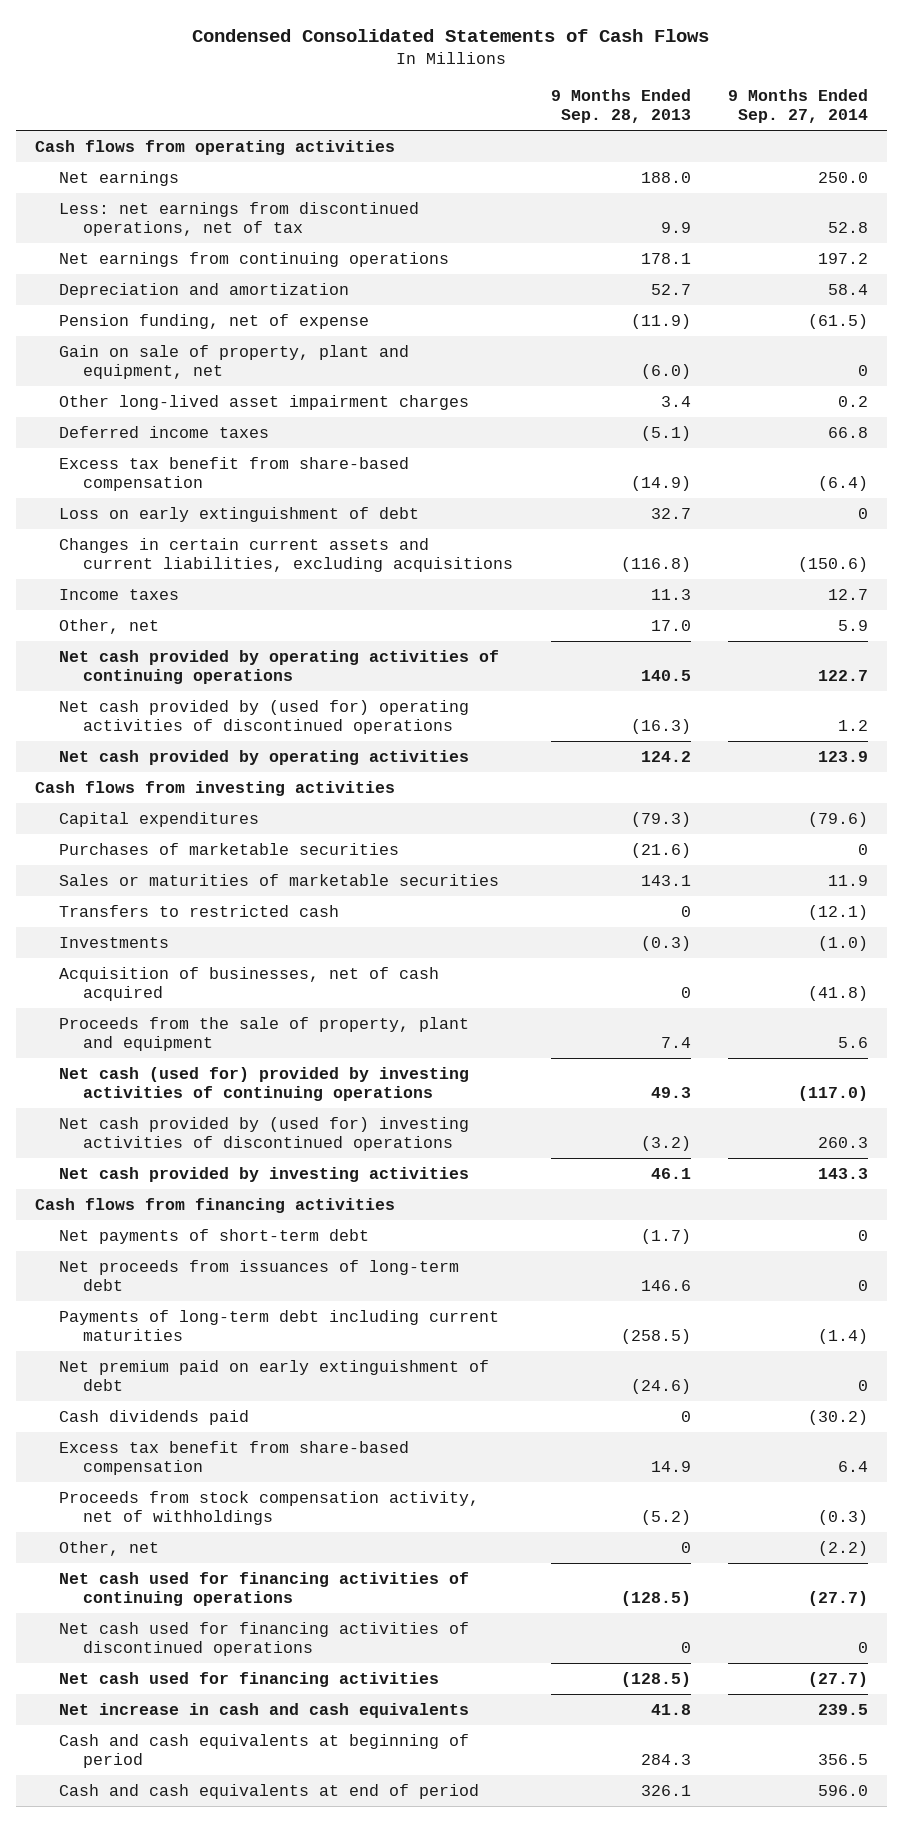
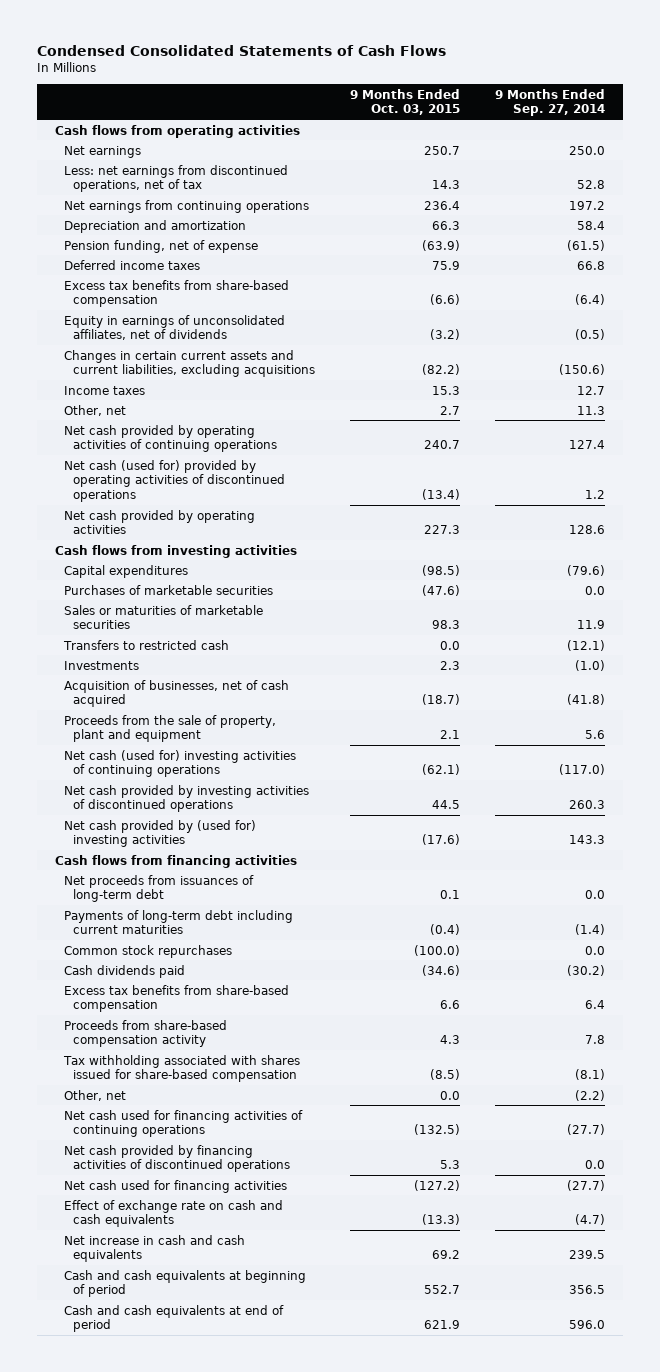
[550,89,691,124] 9 Months Ended Sep. 28, 2013 -> none
none -> [350,88,461,116] 9 Months Ended Oct. 03, 2015
[59,344,410,379] Gain on sale of property, plant and equipment, net -> none
[59,394,470,410] Other long-lived asset impairment charges -> none
[59,506,420,522] Loss on early extinguishment of debt -> none
[59,456,410,491] Excess tax benefit from share-based compensation -> [63,279,289,308] Excess tax benefits from share-based compensation
none -> [63,314,285,341] Equity in earnings of unconsolidated affiliates, net of dividends
[837,619,868,631] 5.9 -> [577,405,606,415] 11.3
[817,669,868,681] 122.7 -> [569,440,606,450] 127.4
[59,699,470,734] Net cash provided by (used for) operating activities of discontinued operations -> [63,459,286,502] Net cash (used for) provided by operating activities of discontinued operations
[817,750,868,762] 123.9 -> [569,525,606,535] 128.6
[857,843,868,855] 0 -> [585,585,606,595] 0.0
[59,1066,470,1101] Net cash (used for) provided by investing activities of continuing operations -> [63,749,296,778] Net cash (used for) investing activities of continuing operations
[59,1116,470,1151] Net cash provided by (used for) investing activities of discontinued operations -> [63,784,309,813] Net cash provided by investing activities of discontinued operations
[59,1166,470,1182] Net cash provided by investing activities -> [63,819,256,848] Net cash provided by (used for) investing activities
[59,1228,370,1244] Net payments of short-term debt -> none
[857,1279,868,1291] 0 -> [585,890,606,900] 0.0
[59,1359,490,1391] Net premium paid on early extinguishment of debt -> none
none -> [63,944,232,958] Common stock repurchases
[59,1490,480,1525] Proceeds from stock compensation activity, net of withholdings -> none
[59,1440,410,1475] Excess tax benefit from share-based compensation -> [63,984,289,1013] Excess tax benefits from share-based compensation
none -> [63,1019,227,1048] Proceeds from share-based compensation activity
none -> [62,1054,300,1083] Tax withholding associated with shares issued for share-based compensation
[59,1621,470,1656] Net cash used for financing activities of discontinued operations -> [63,1144,291,1173] Net cash provided by financing activities of discontinued operations
[857,1641,868,1653] 0 -> [585,1160,606,1170] 0.0
none -> [63,1199,283,1228] Effect of exchange rate on cash and cash equivalents

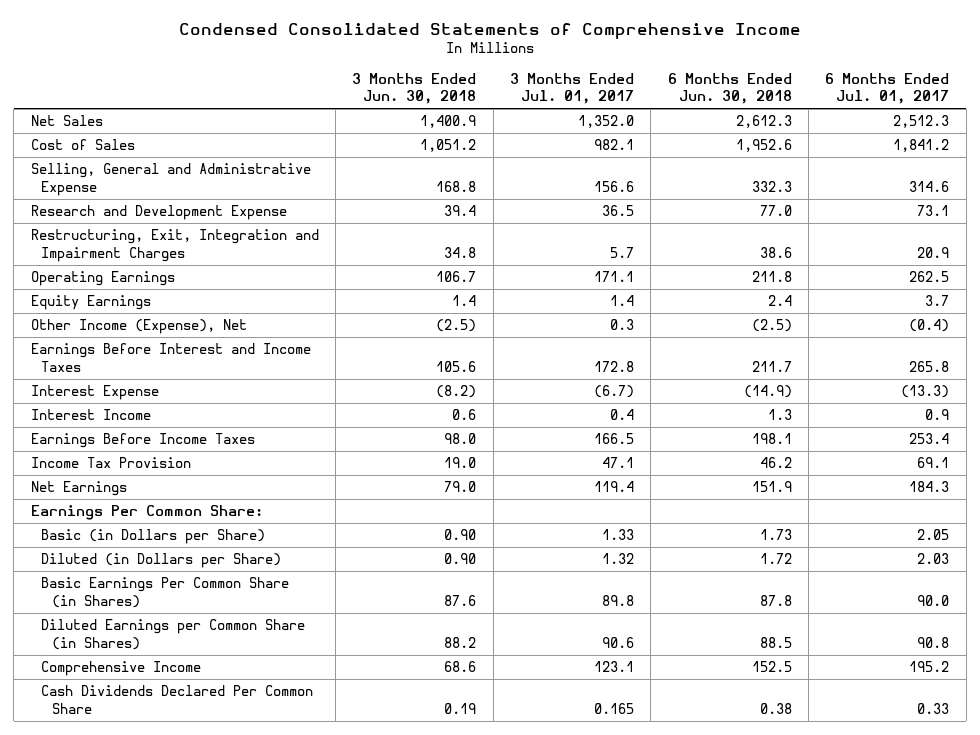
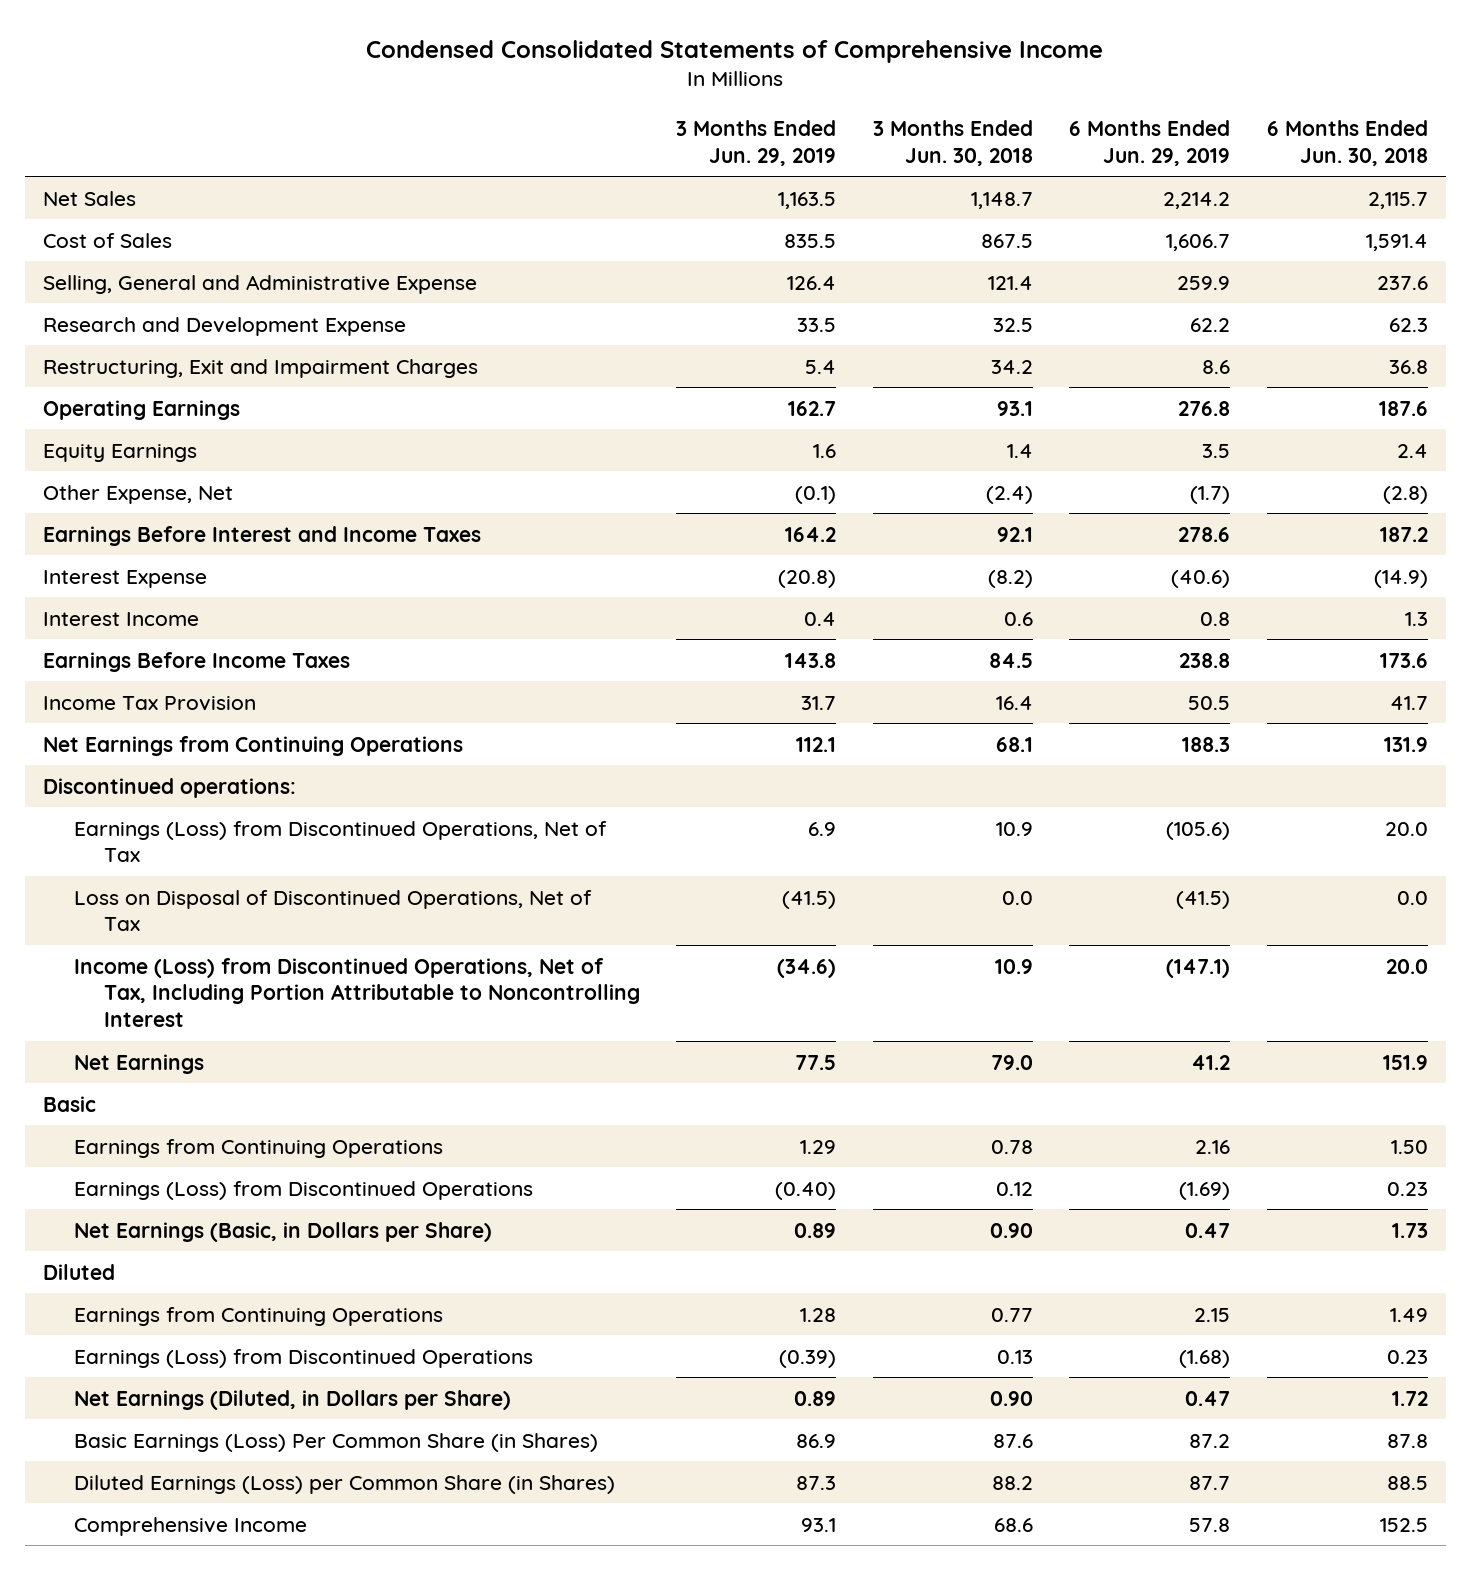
[510,72,635,105] 3 Months Ended Jul. 01, 2017 -> none
[825,72,950,105] 6 Months Ended Jul. 01, 2017 -> none
none -> [676,119,837,166] 3 Months Ended Jun. 29, 2019
none -> [1069,119,1231,166] 6 Months Ended Jun. 29, 2019
[420,115,477,129] 1,400.9 -> [970,191,1033,209] 1,148.7
[735,115,792,129] 2,612.3 -> [1367,191,1428,209] 2,115.7
[420,139,477,153] 1,051.2 -> [980,233,1033,248] 867.5
[735,139,792,153] 1,952.6 -> [1365,233,1428,251] 1,591.4
[436,180,477,192] 168.8 -> [987,275,1033,290] 121.4
[751,180,792,192] 332.3 -> [1376,275,1428,290] 237.6
[444,205,477,217] 39.4 -> [992,317,1033,332] 32.5
[759,205,792,217] 77.0 -> [1388,317,1428,332] 62.3
[30,229,319,262] Restructuring, Exit, Integration and Impairment Charges -> [43,358,479,378] Restructuring, Exit and Impairment Charges
[444,246,477,258] 34.8 -> [990,359,1033,374] 34.2
[759,246,792,258] 38.6 -> [1388,359,1428,374] 36.8
[436,271,477,283] 106.7 -> [996,400,1033,416] 93.1
[751,271,792,283] 211.8 -> [1378,400,1428,416] 187.6
[30,319,247,335] Other Income (Expense), Net -> [43,484,234,504] Other Expense, Net
[436,319,477,333] (2.5) -> [985,485,1033,504] (2.4)
[751,319,792,333] (2.5) -> [1382,485,1428,504] (2.8)
[436,360,477,372] 105.6 -> [996,526,1033,542] 92.1
[751,360,792,372] 211.7 -> [1379,526,1428,542] 187.2
[444,433,477,445] 98.0 -> [988,652,1033,668] 84.5
[751,433,792,445] 198.1 -> [1379,652,1428,668] 173.6
[444,457,477,469] 19.0 -> [995,695,1033,710] 16.4
[759,457,792,469] 46.2 -> [1389,695,1428,710] 41.7
none -> [43,735,464,756] Net Earnings from Continuing Operations
none -> [43,777,297,798] Discontinued operations:
none -> [73,820,607,863] Earnings (Loss) from Discontinued Operations, Net of Tax
none -> [73,889,592,932] Loss on Disposal of Discontinued Operations, Net of Tax
none -> [73,957,640,1027] Income (Loss) from Discontinued Operations, Net of Tax, Including Portion Attributable to Noncontrolling Interest
[30,505,263,521] Earnings Per Common Share: -> none
none -> [43,1095,97,1112] Basic
none -> [73,1138,443,1158] Earnings from Continuing Operations
none -> [73,1180,533,1200] Earnings (Loss) from Discontinued Operations
[41,529,266,545] Basic (in Dollars per Share) -> [73,1221,492,1242] Net Earnings (Basic, in Dollars per Share)
none -> [43,1263,116,1280] Diluted
none -> [73,1306,443,1326] Earnings from Continuing Operations
none -> [73,1348,533,1368] Earnings (Loss) from Discontinued Operations
[41,553,282,569] Diluted (in Dollars per Share) -> [73,1389,511,1410] Net Earnings (Diluted, in Dollars per Share)
[41,577,290,608] Basic Earnings Per Common Share (in Shares) -> [73,1432,598,1452] Basic Earnings (Loss) Per Common Share (in Shares)
[41,619,306,650] Diluted Earnings per Common Share (in Shares) -> [73,1474,615,1494] Diluted Earnings (Loss) per Common Share (in Shares)
[41,685,314,714] Cash Dividends Declared Per Common Share -> none

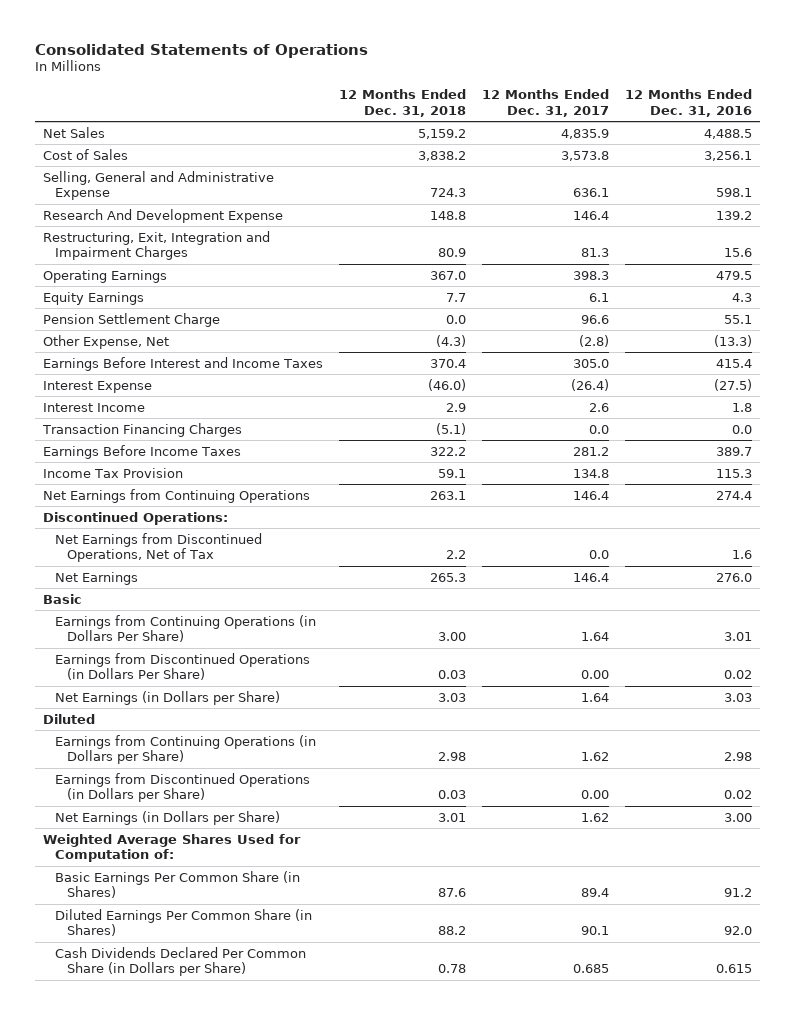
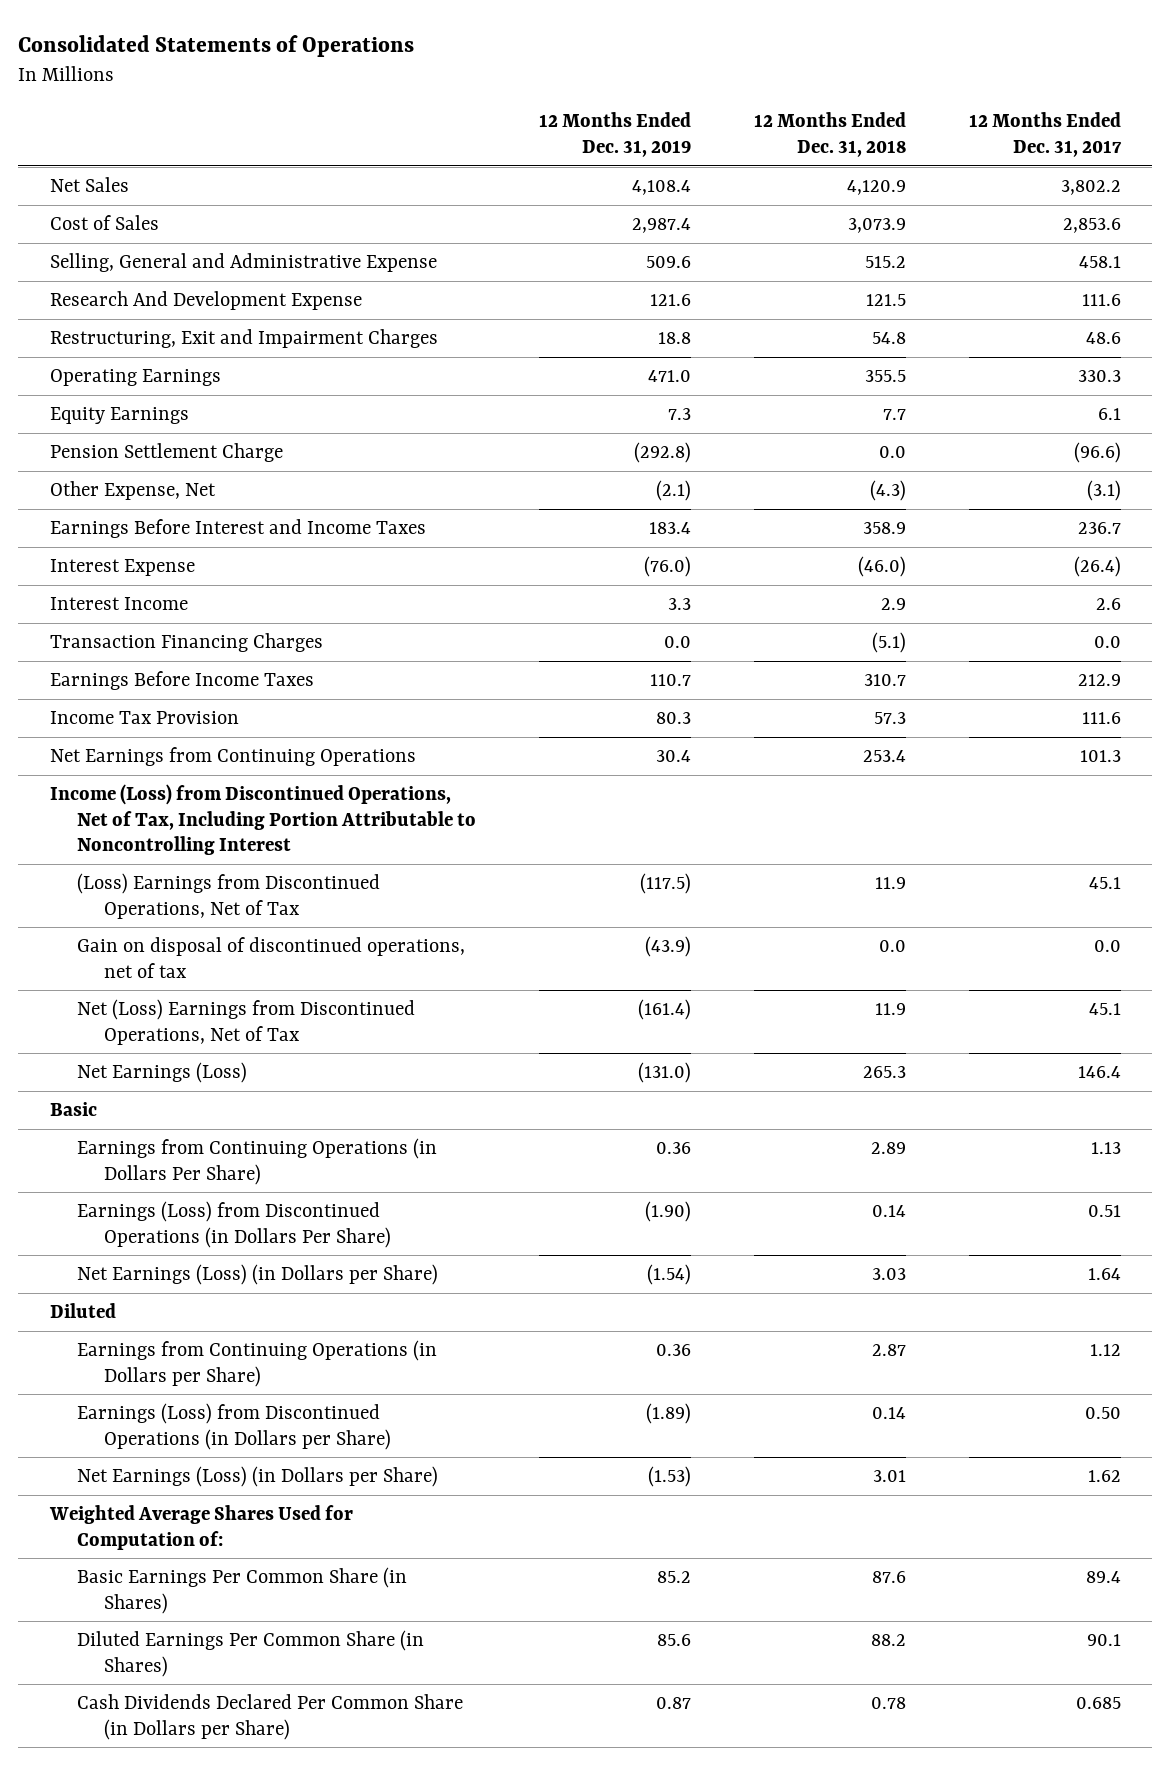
[624,89,752,117] 12 Months Ended Dec. 31, 2016 -> none
none -> [538,112,691,157] 12 Months Ended Dec. 31, 2019
[418,128,467,139] 5,159.2 -> [846,180,906,196] 4,120.9
[561,128,610,139] 4,835.9 -> [1060,180,1121,196] 3,802.2
[418,150,467,161] 3,838.2 -> [847,218,906,234] 3,073.9
[561,150,610,161] 3,573.8 -> [1062,218,1121,234] 2,853.6
[430,188,467,198] 724.3 -> [864,256,906,269] 515.2
[573,188,610,198] 636.1 -> [1078,256,1121,269] 458.1
[430,210,467,220] 148.8 -> [865,294,906,307] 121.5
[573,210,610,220] 146.4 -> [1081,294,1121,307] 111.6
[43,230,271,261] Restructuring, Exit, Integration and Impairment Charges -> [49,329,438,349] Restructuring, Exit and Impairment Charges
[438,248,467,258] 80.9 -> [871,332,906,345] 54.8
[581,248,610,258] 81.3 -> [1085,332,1121,345] 48.6
[430,270,467,280] 367.0 -> [864,370,906,383] 355.5
[573,270,610,280] 398.3 -> [1077,370,1121,383] 330.3
[581,314,610,324] 96.6 -> [1073,442,1121,464] (96.6)
[579,334,610,347] (2.8) -> [1086,480,1121,502] (3.1)
[430,358,467,368] 370.4 -> [862,522,906,535] 358.9
[573,358,610,368] 305.0 -> [1077,522,1121,535] 236.7
[430,446,467,456] 322.2 -> [863,674,906,687] 310.7
[573,446,610,456] 281.2 -> [1077,674,1121,687] 212.9
[438,468,467,478] 59.1 -> [873,712,906,725] 57.3
[573,468,610,478] 134.8 -> [1081,712,1121,725] 111.6
[430,490,467,500] 263.1 -> [862,750,906,763] 253.4
[573,490,610,500] 146.4 -> [1079,750,1121,763] 101.3
[43,511,229,525] Discontinued Operations: -> [49,784,476,855] Income (Loss) from Discontinued Operations, Net of Tax, Including Portion Attributable to Noncontrolling Interest
none -> [76,873,380,919] (Loss) Earnings from Discontinued Operations, Net of Tax
none -> [76,937,465,978] Gain on disposal of discontinued operations, net of tax
[54,532,262,563] Net Earnings from Discontinued Operations, Net of Tax -> [76,999,415,1045] Net (Loss) Earnings from Discontinued Operations, Net of Tax
[446,550,467,560] 2.2 -> [874,1003,906,1016] 11.9
[589,550,610,560] 0.0 -> [1088,1003,1121,1016] 45.1
[54,571,138,585] Net Earnings -> [76,1062,247,1084] Net Earnings (Loss)
[438,632,467,642] 3.00 -> [870,1142,906,1155] 2.89
[581,632,610,642] 1.64 -> [1090,1142,1121,1155] 1.13
[54,652,310,681] Earnings from Discontinued Operations (in Dollars Per Share) -> [76,1201,392,1248] Earnings (Loss) from Discontinued Operations (in Dollars Per Share)
[438,670,467,680] 0.03 -> [871,1205,906,1218] 0.14
[581,670,610,680] 0.00 -> [1087,1205,1121,1218] 0.51
[54,690,280,705] Net Earnings (in Dollars per Share) -> [76,1264,438,1286] Net Earnings (Loss) (in Dollars per Share)
[438,752,467,762] 2.98 -> [871,1344,906,1357] 2.87
[581,752,610,762] 1.62 -> [1089,1344,1121,1357] 1.12
[54,772,310,803] Earnings from Discontinued Operations (in Dollars per Share) -> [76,1403,392,1450] Earnings (Loss) from Discontinued Operations (in Dollars per Share)
[438,790,467,800] 0.03 -> [871,1407,906,1420] 0.14
[581,790,610,800] 0.00 -> [1084,1407,1121,1420] 0.50
[54,810,280,825] Net Earnings (in Dollars per Share) -> [76,1466,438,1488] Net Earnings (Loss) (in Dollars per Share)

